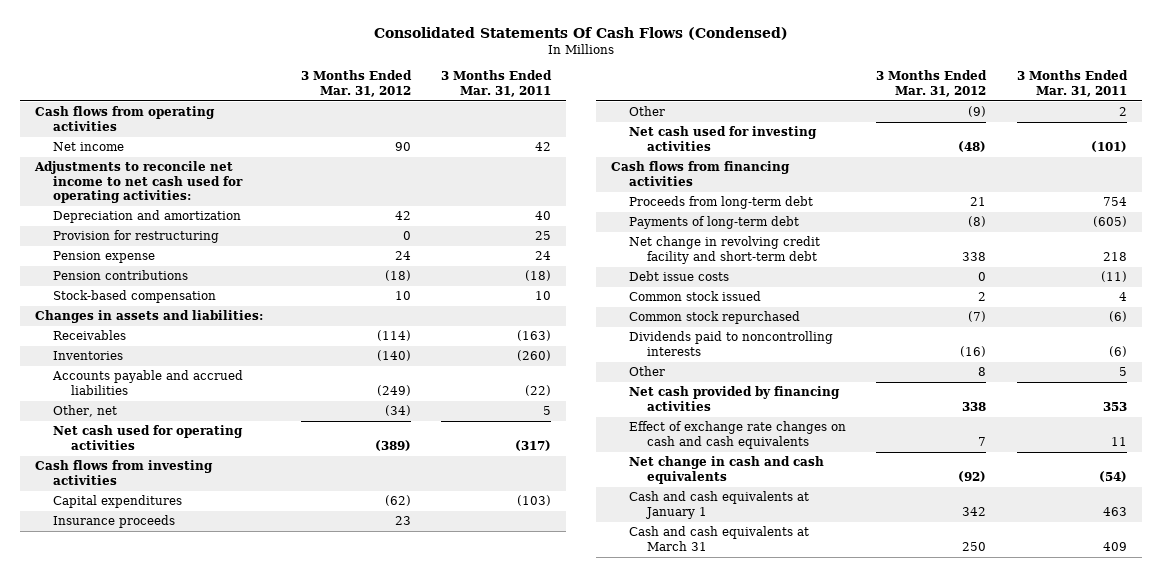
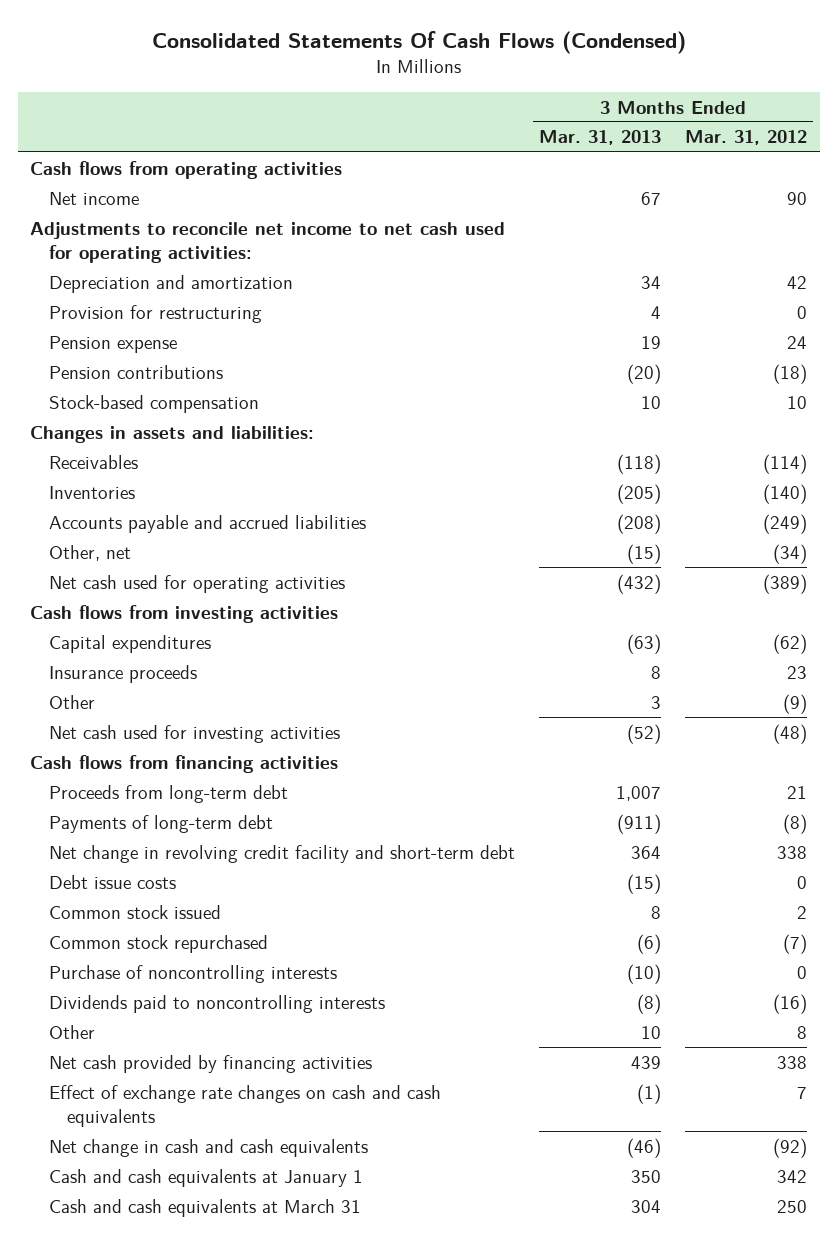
[440,70,552,97] 3 Months Ended Mar. 31, 2011 -> none
none -> [539,130,662,146] Mar. 31, 2013
none -> [48,964,337,983] Purchase of noncontrolling interests

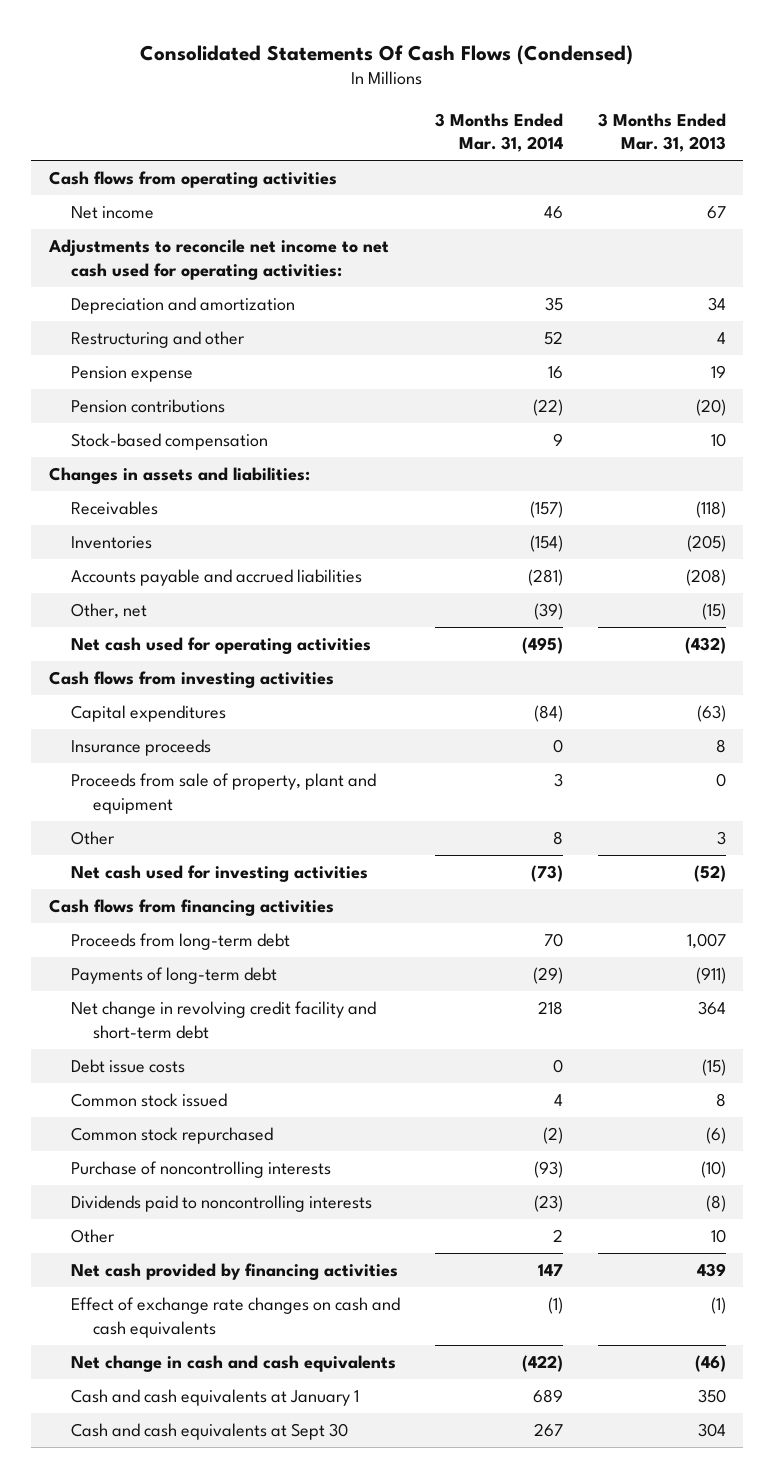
[685,130,808,146] Mar. 31, 2012 -> none
none -> [435,112,564,153] 3 Months Ended Mar. 31, 2014
[48,304,262,323] Provision for restructuring -> none
none -> [71,331,246,349] Restructuring and other
none -> [71,773,377,814] Proceeds from sale of property, plant and equipment
[48,1198,361,1217] Cash and cash equivalents at March 31 -> [71,1423,349,1441] Cash and cash equivalents at Sept 30

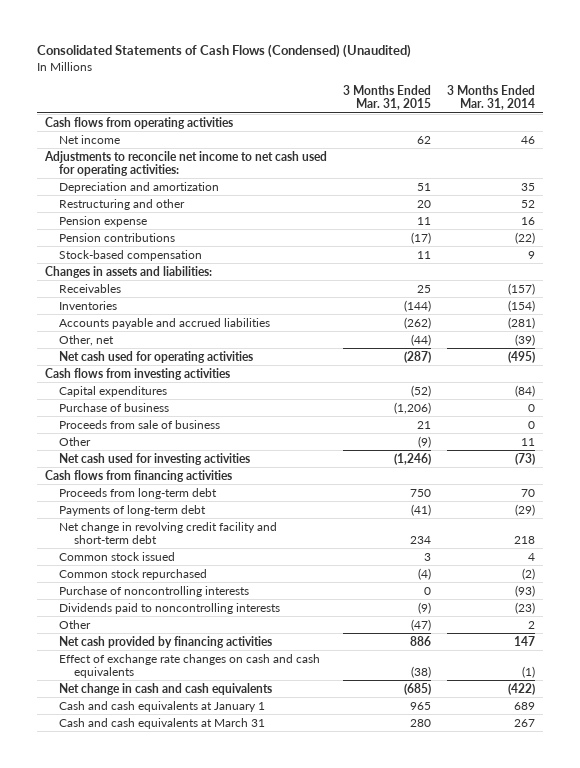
[140,44,634,65] Consolidated Statements Of Cash Flows (Condensed) -> [37,44,412,59] Consolidated Statements of Cash Flows (Condensed) (Unaudited)
[597,112,726,153] 3 Months Ended Mar. 31, 2013 -> none
none -> [342,84,431,111] 3 Months Ended Mar. 31, 2015
[71,739,212,757] Insurance proceeds -> none
[71,773,377,814] Proceeds from sale of property, plant and equipment -> none
none -> [59,402,170,412] Purchase of business
none -> [59,419,221,429] Proceeds from sale of business
[553,831,564,846] 8 -> [520,437,535,446] 11
[71,1059,186,1074] Debt issue costs -> none
[71,1423,349,1441] Cash and cash equivalents at Sept 30 -> [59,717,266,729] Cash and cash equivalents at March 31

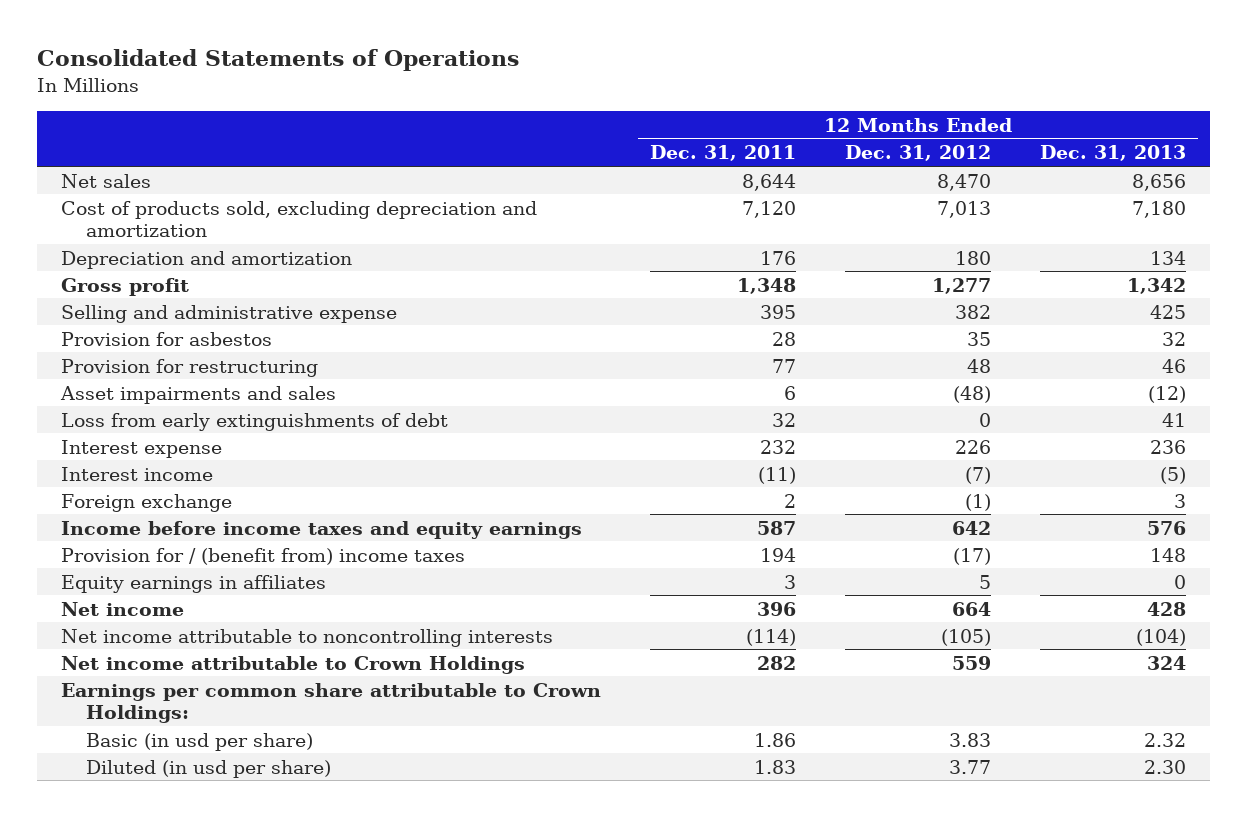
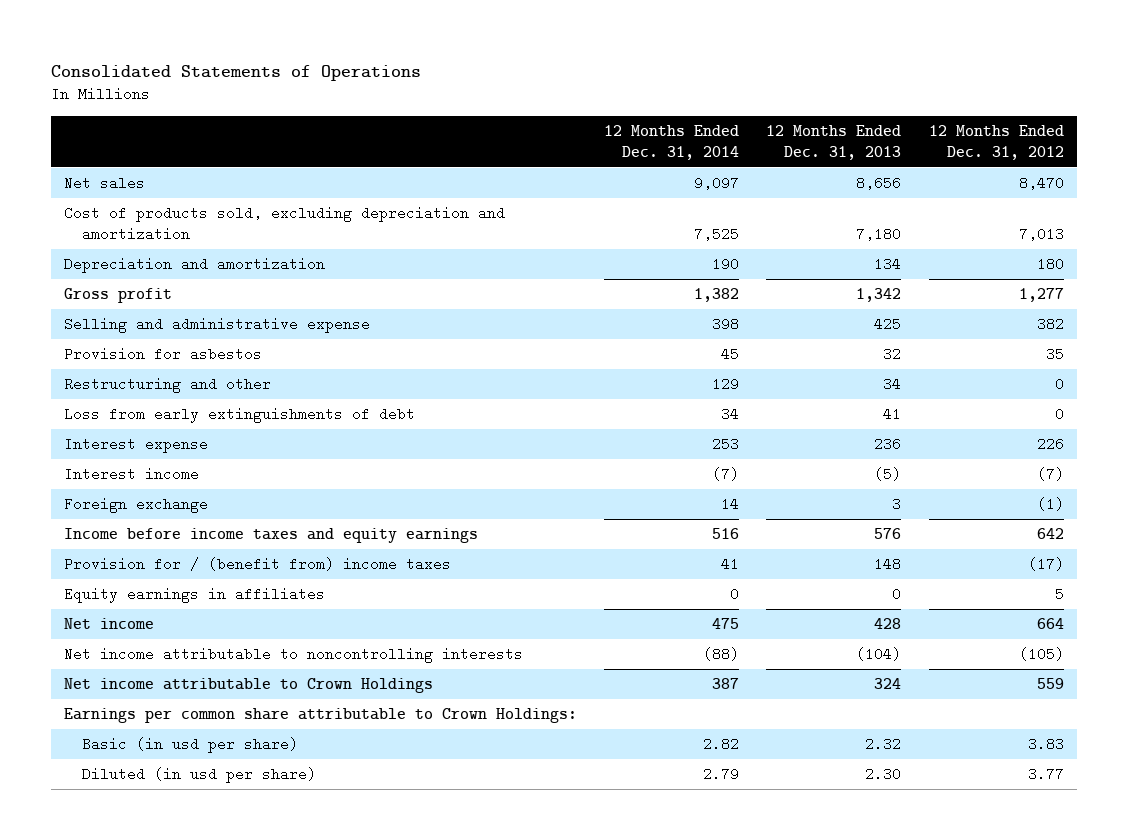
[649,145,796,162] Dec. 31, 2011 -> none
none -> [604,125,740,160] 12 Months Ended Dec. 31, 2014
[61,358,319,377] Provision for restructuring -> none
[60,385,337,404] Asset impairments and sales -> none
none -> [64,377,272,394] Restructuring and other

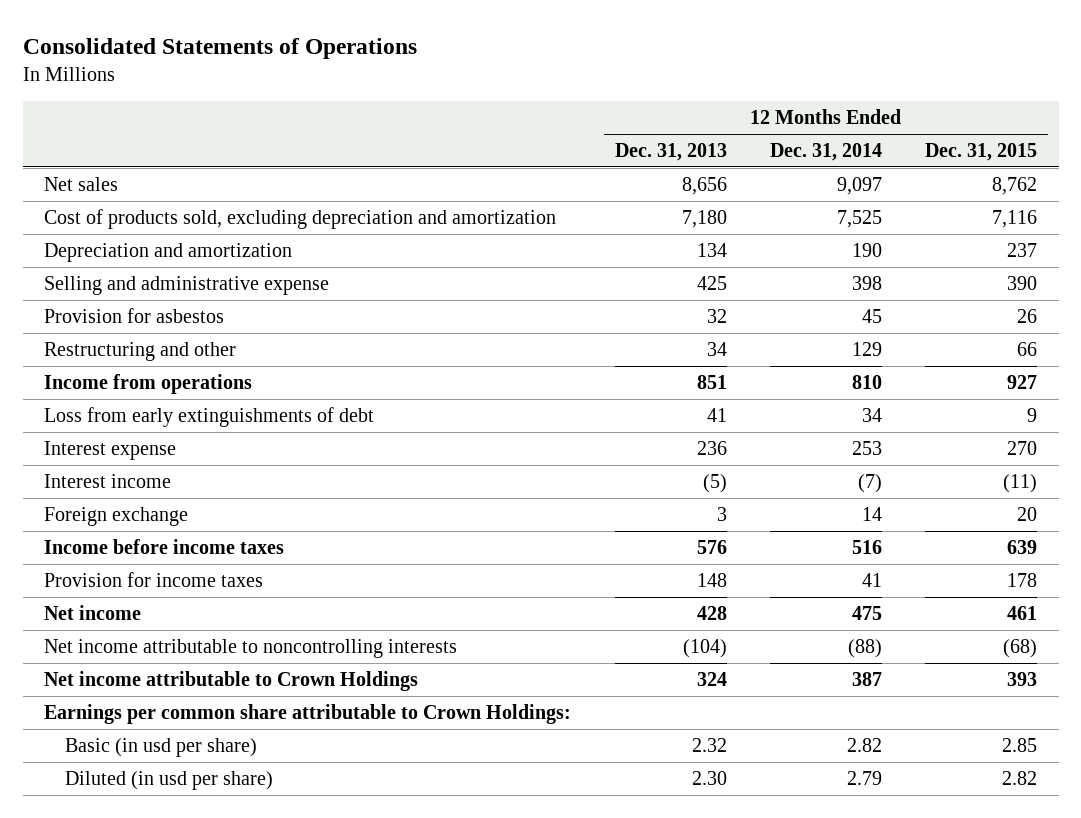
[928,125,1064,160] 12 Months Ended Dec. 31, 2012 -> none
none -> [925,142,1038,161] Dec. 31, 2015
[64,288,173,304] Gross profit -> none
none -> [44,373,253,394] Income from operations
[64,587,326,604] Equity earnings in affiliates -> none
[64,528,479,544] Income before income taxes and equity earnings -> [44,538,285,554] Income before income taxes
[64,557,452,572] Provision for / (benefit from) income taxes -> [44,571,264,587] Provision for income taxes

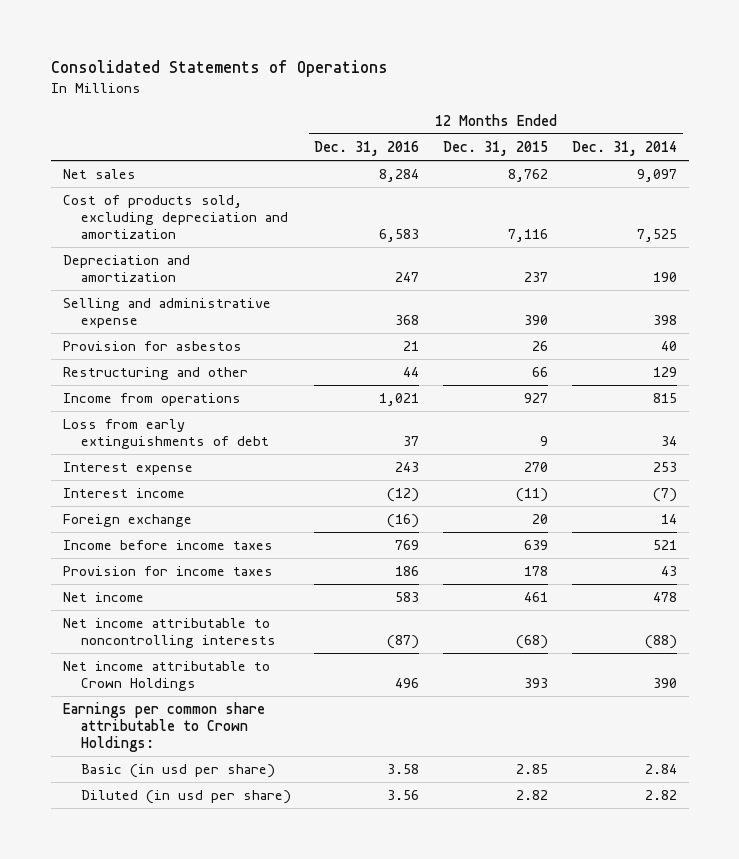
[614,142,727,161] Dec. 31, 2013 -> none
none -> [314,140,420,156] Dec. 31, 2016
[861,308,882,323] 45 -> [660,341,677,352] 40
[851,374,882,389] 810 -> [652,393,677,404] 815
[851,539,882,554] 516 -> [652,540,677,551] 521
[861,572,882,587] 41 -> [660,566,677,577] 43
[851,605,882,620] 475 -> [652,592,677,603] 478
[851,671,882,686] 387 -> [652,678,677,689] 390
[846,737,882,752] 2.82 -> [644,764,677,775] 2.84
[846,770,882,785] 2.79 -> [644,790,677,801] 2.82

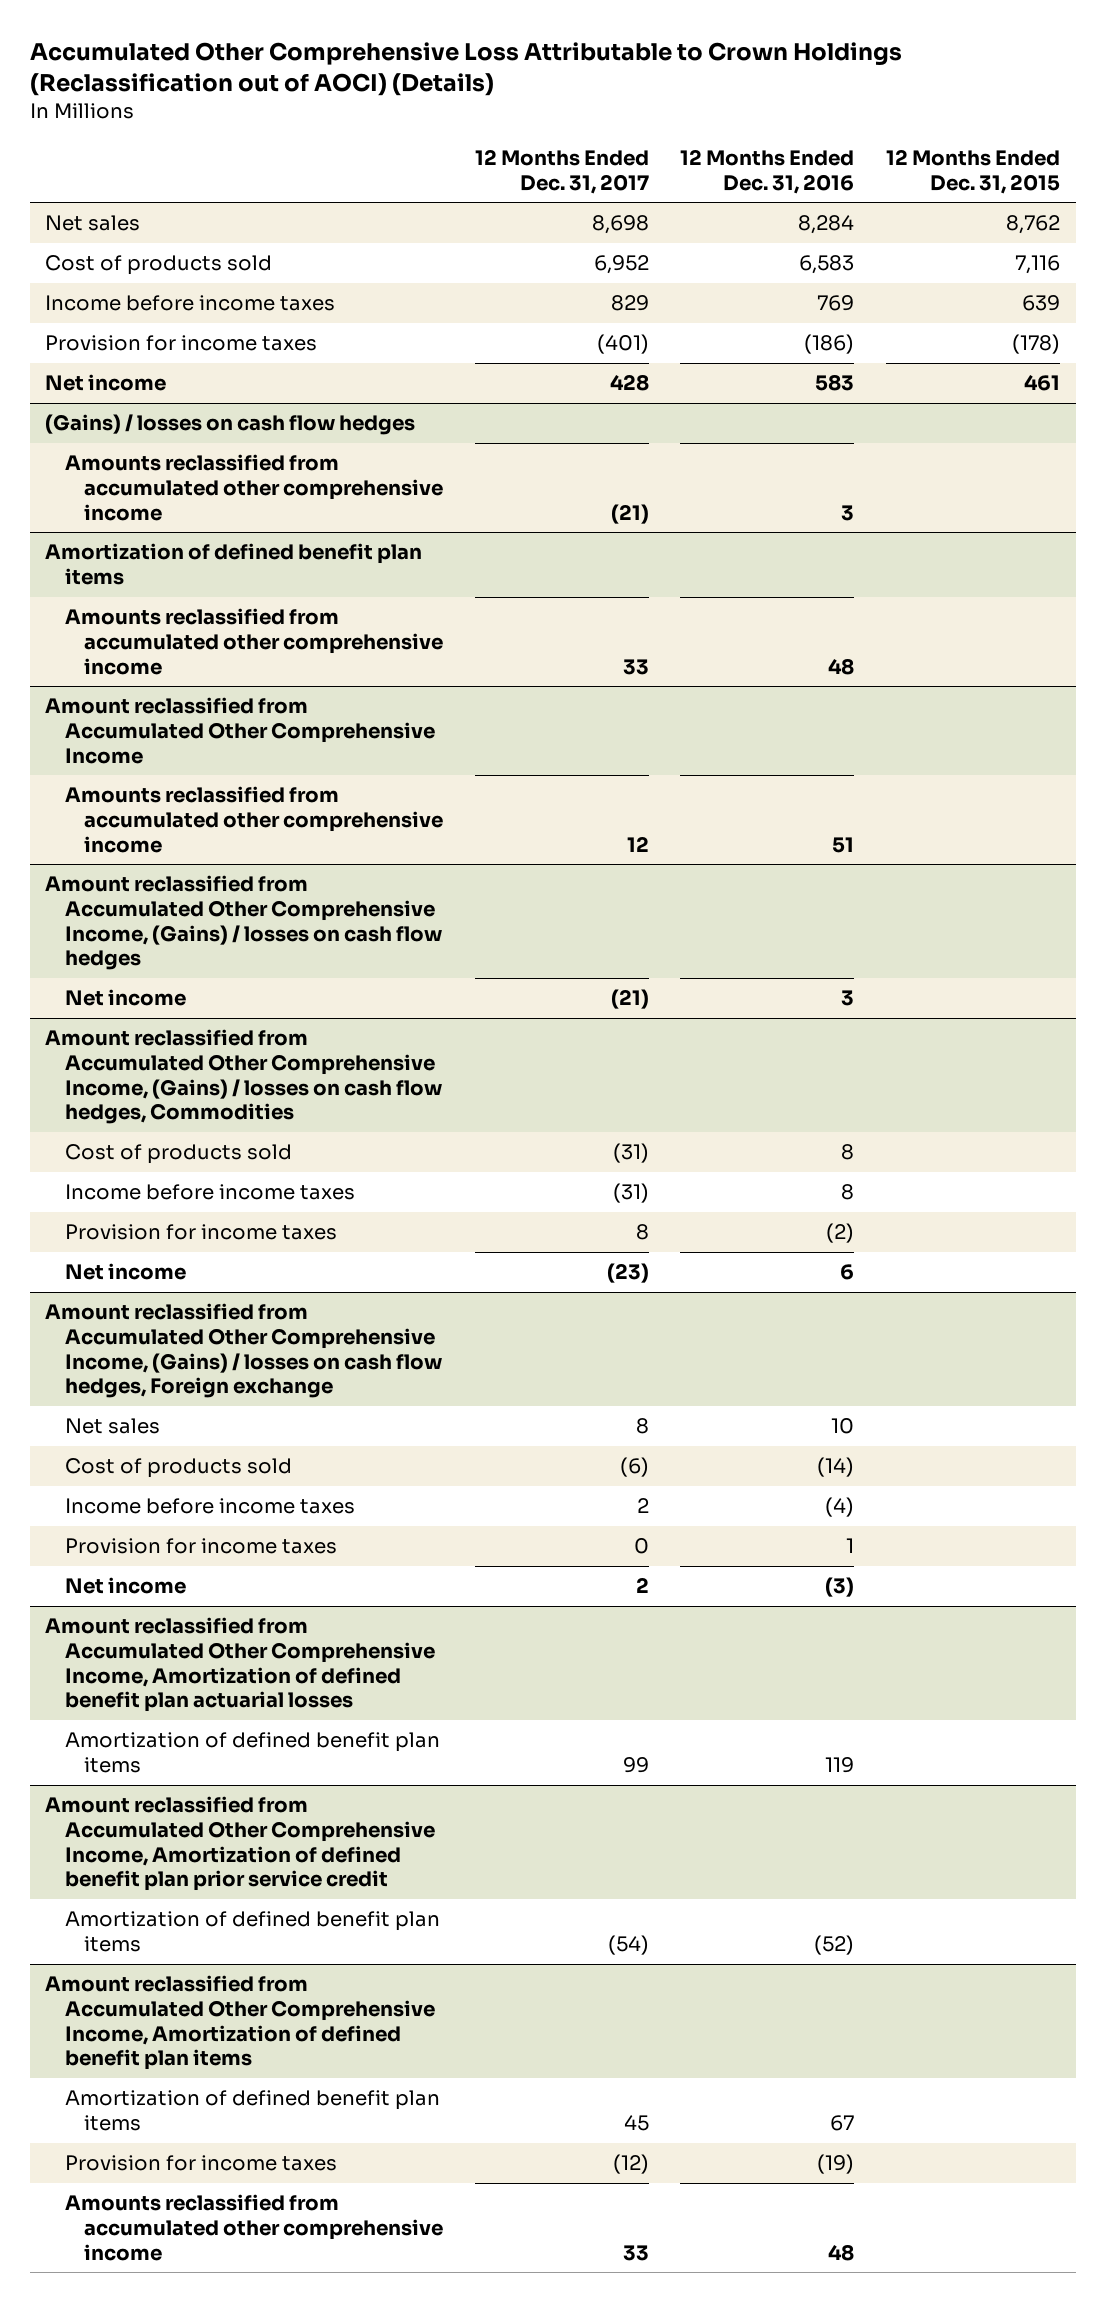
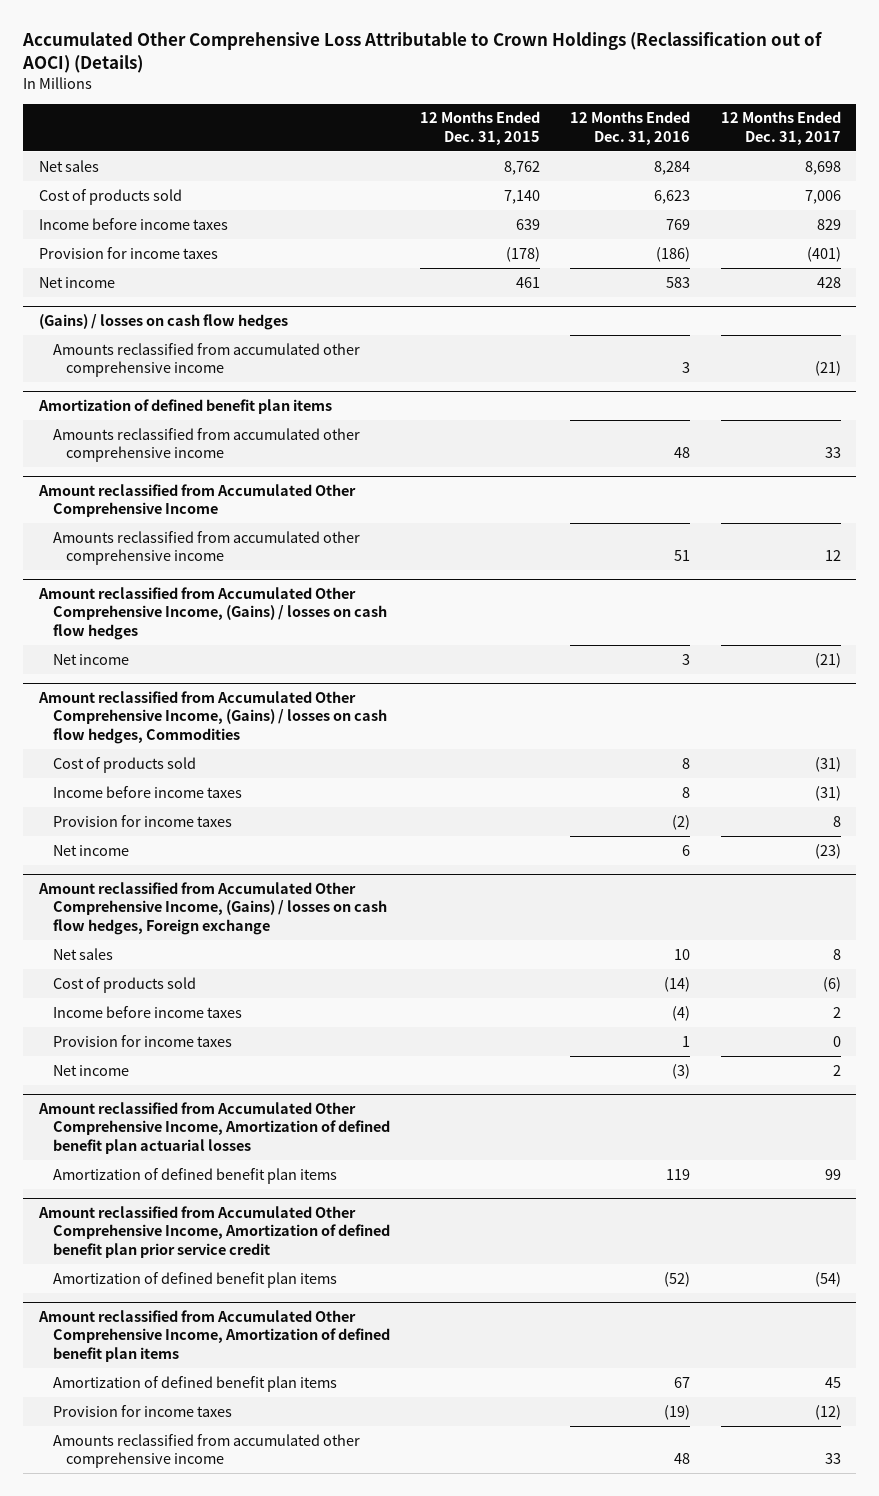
[593,255,649,275] 6,952 -> [804,189,841,204] 7,006
[799,255,855,275] 6,583 -> [654,189,691,204] 6,623
[1014,255,1060,275] 7,116 -> [503,189,540,204] 7,140

